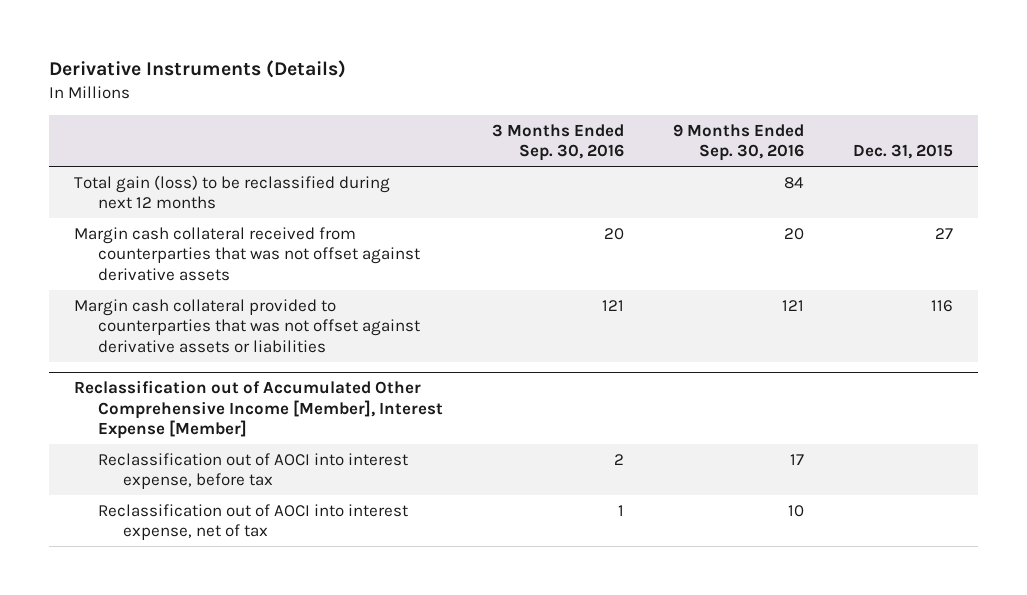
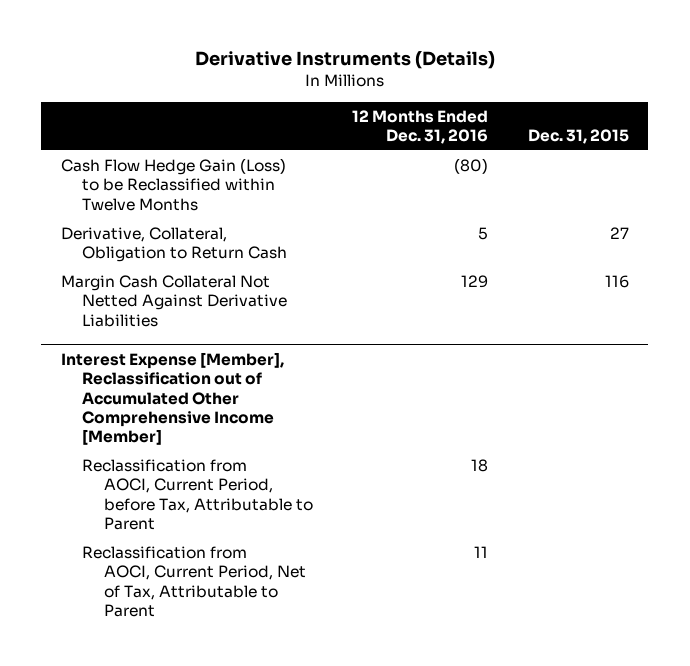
[492,123,625,162] 3 Months Ended Sep. 30, 2016 -> none
[673,123,805,162] 9 Months Ended Sep. 30, 2016 -> none
none -> [352,109,489,145] 12 Months Ended Dec. 31, 2016
[73,174,390,210] Total gain (loss) to be reclassified during next 12 months -> [60,158,286,211] Cash Flow Hedge Gain (Loss) to be Reclassified within Twelve Months
[73,226,421,281] Margin cash collateral received from counterparties that was not offset against derivative assets -> [60,227,288,263] Derivative, Collateral, Obligation to Return Cash
[73,298,421,353] Margin cash collateral provided to counterparties that was not offset against derivative assets or liabilities -> [60,275,288,327] Margin Cash Collateral Not Netted Against Derivative Liabilities
[73,379,444,440] Reclassification out of Accumulated Other Comprehensive Income [Member], Interest Expense [Member] -> [60,351,284,446] Interest Expense [Member], Reclassification out of Accumulated Other Comprehensive Income [Member]
[98,452,409,490] Reclassification out of AOCI into interest expense, before tax -> [82,459,313,531] Reclassification from AOCI, Current Period, before Tax, Attributable to Parent
[98,503,409,541] Reclassification out of AOCI into interest expense, net of tax -> [82,546,306,618] Reclassification from AOCI, Current Period, Net of Tax, Attributable to Parent

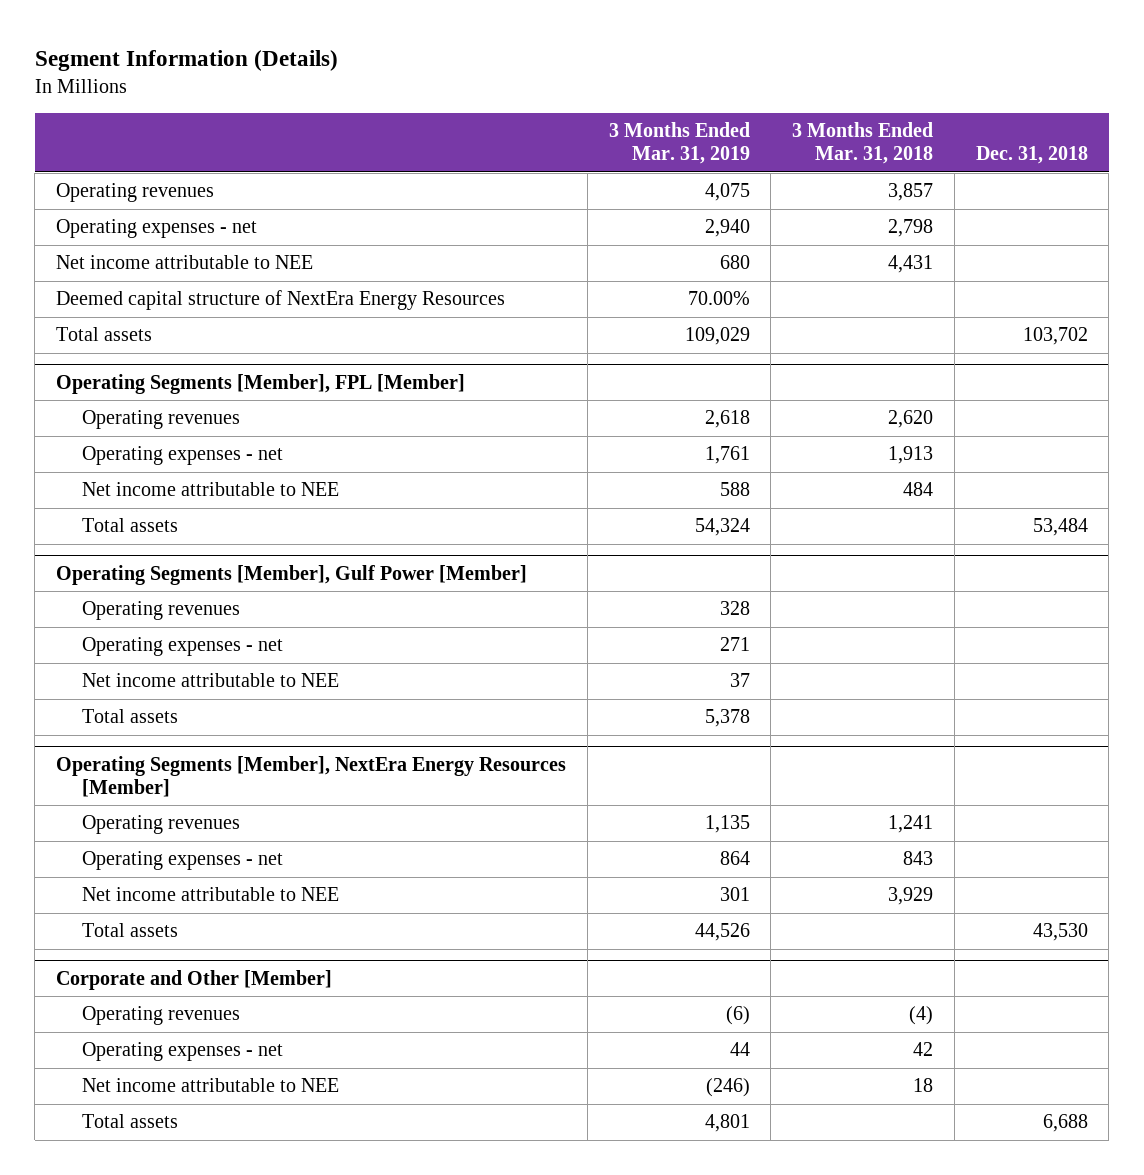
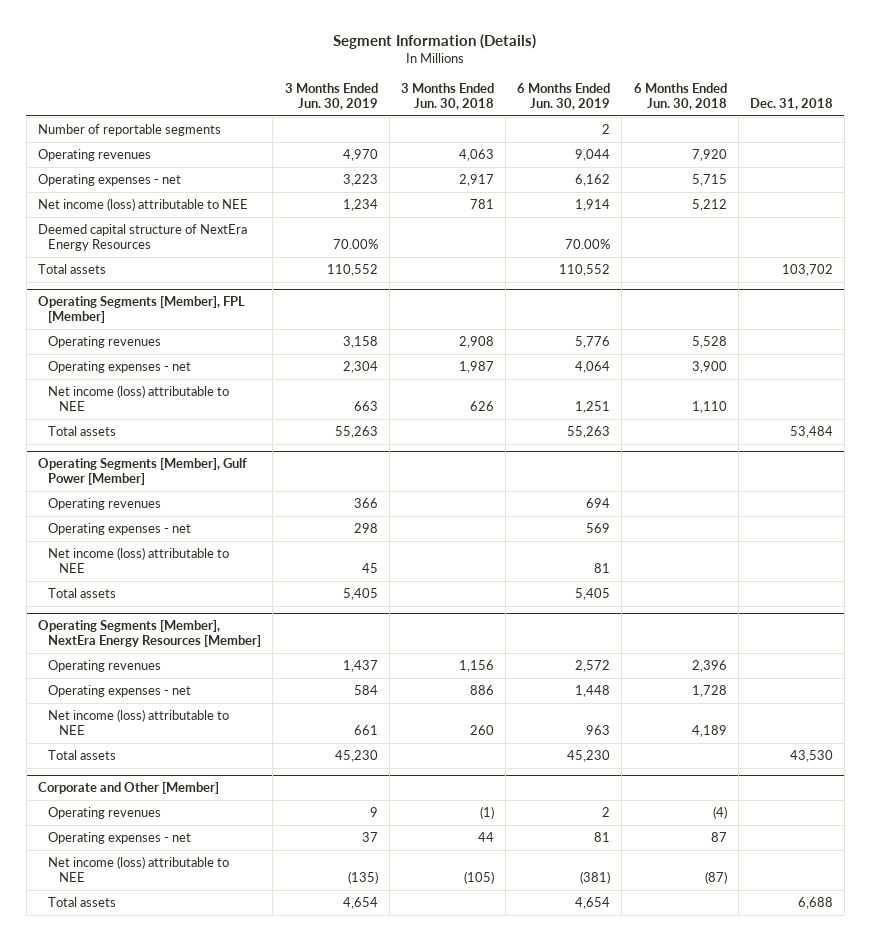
[608,122,750,165] 3 Months Ended Mar. 31, 2019 -> none
[792,122,934,165] 3 Months Ended Mar. 31, 2018 -> none
none -> [284,82,378,110] 3 Months Ended Jun. 30, 2019
none -> [400,82,494,110] 3 Months Ended Jun. 30, 2018
none -> [517,82,611,110] 6 Months Ended Jun. 30, 2019
none -> [633,82,727,110] 6 Months Ended Jun. 30, 2018
none -> [37,123,221,136] Number of reportable segments
[56,255,314,270] Net income attributable to NEE -> [37,197,248,211] Net income (loss) attributable to NEE
[82,482,340,497] Net income attributable to NEE -> [48,384,230,411] Net income (loss) attributable to NEE
[82,673,340,688] Net income attributable to NEE -> [48,546,230,573] Net income (loss) attributable to NEE
[82,887,340,902] Net income attributable to NEE -> [48,708,230,735] Net income (loss) attributable to NEE
[82,1078,340,1093] Net income attributable to NEE -> [48,855,230,882] Net income (loss) attributable to NEE

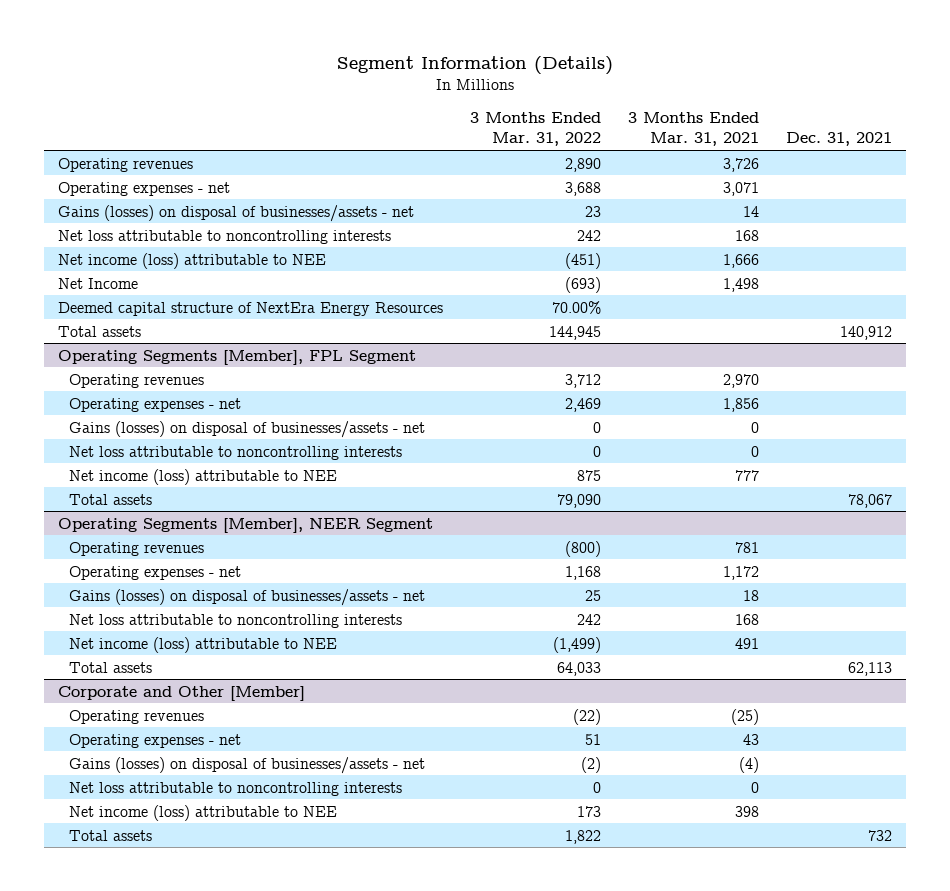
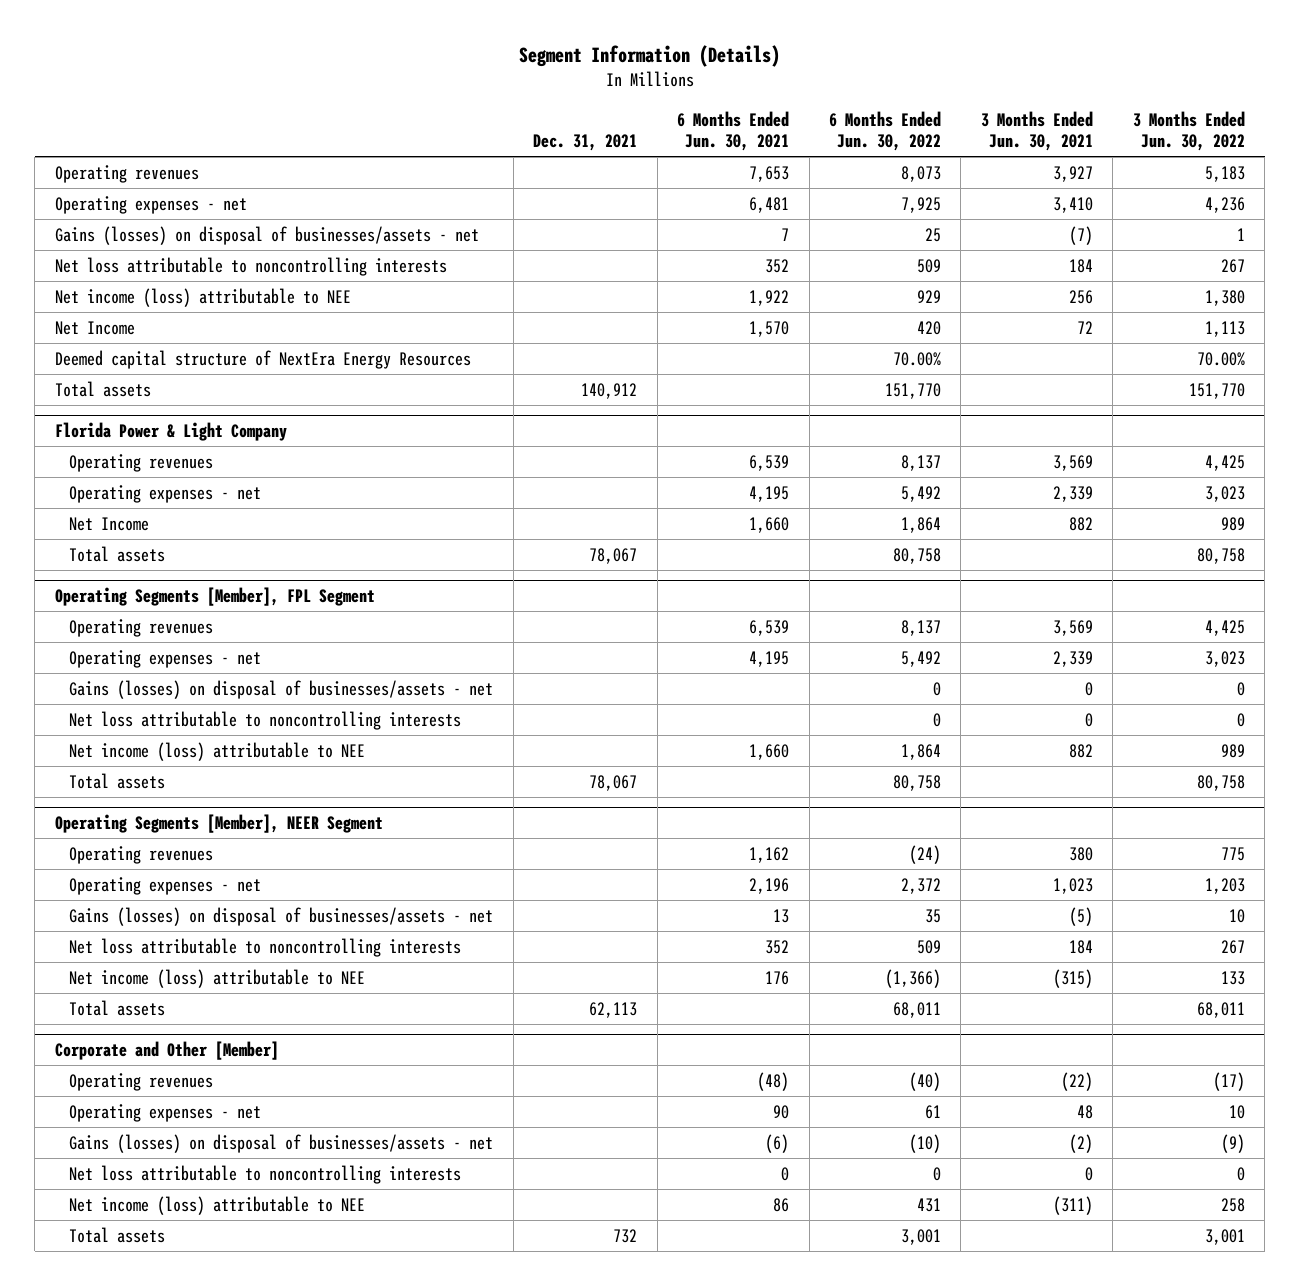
[469,112,601,147] 3 Months Ended Mar. 31, 2022 -> none
[628,112,760,147] 3 Months Ended Mar. 31, 2021 -> none
none -> [677,110,790,151] 6 Months Ended Jun. 30, 2021
none -> [828,110,941,151] 6 Months Ended Jun. 30, 2022
none -> [980,110,1093,151] 3 Months Ended Jun. 30, 2021
none -> [1132,110,1245,151] 3 Months Ended Jun. 30, 2022
none -> [54,422,287,442] Florida Power & Light Company
none -> [69,453,214,472] Operating revenues
none -> [69,484,262,503] Operating expenses - net
none -> [69,516,150,531] Net Income
none -> [69,545,166,562] Total assets

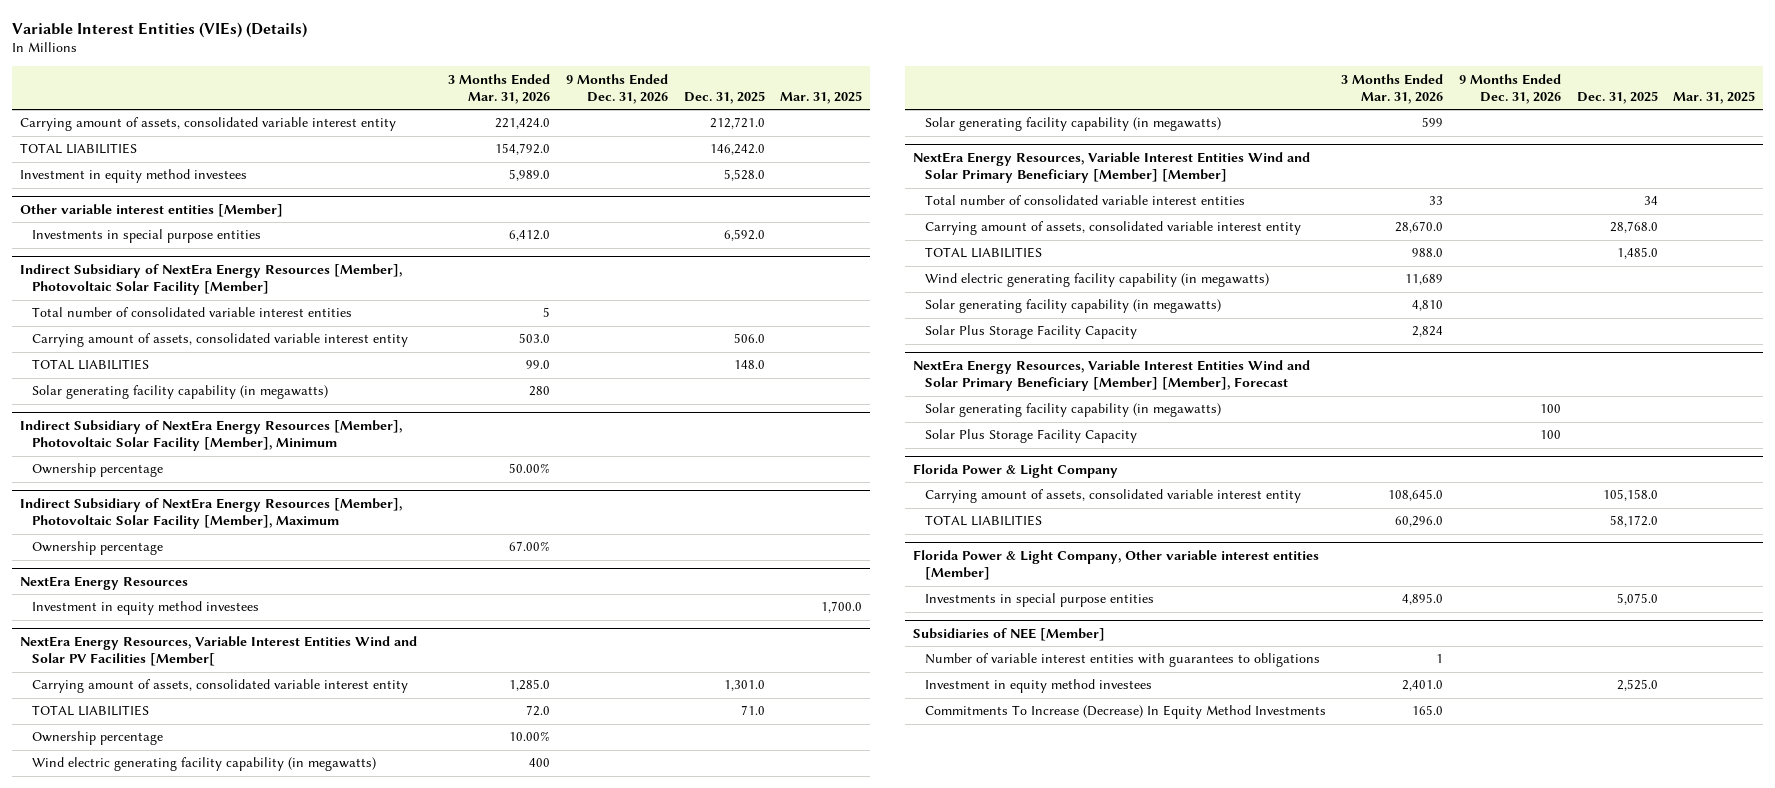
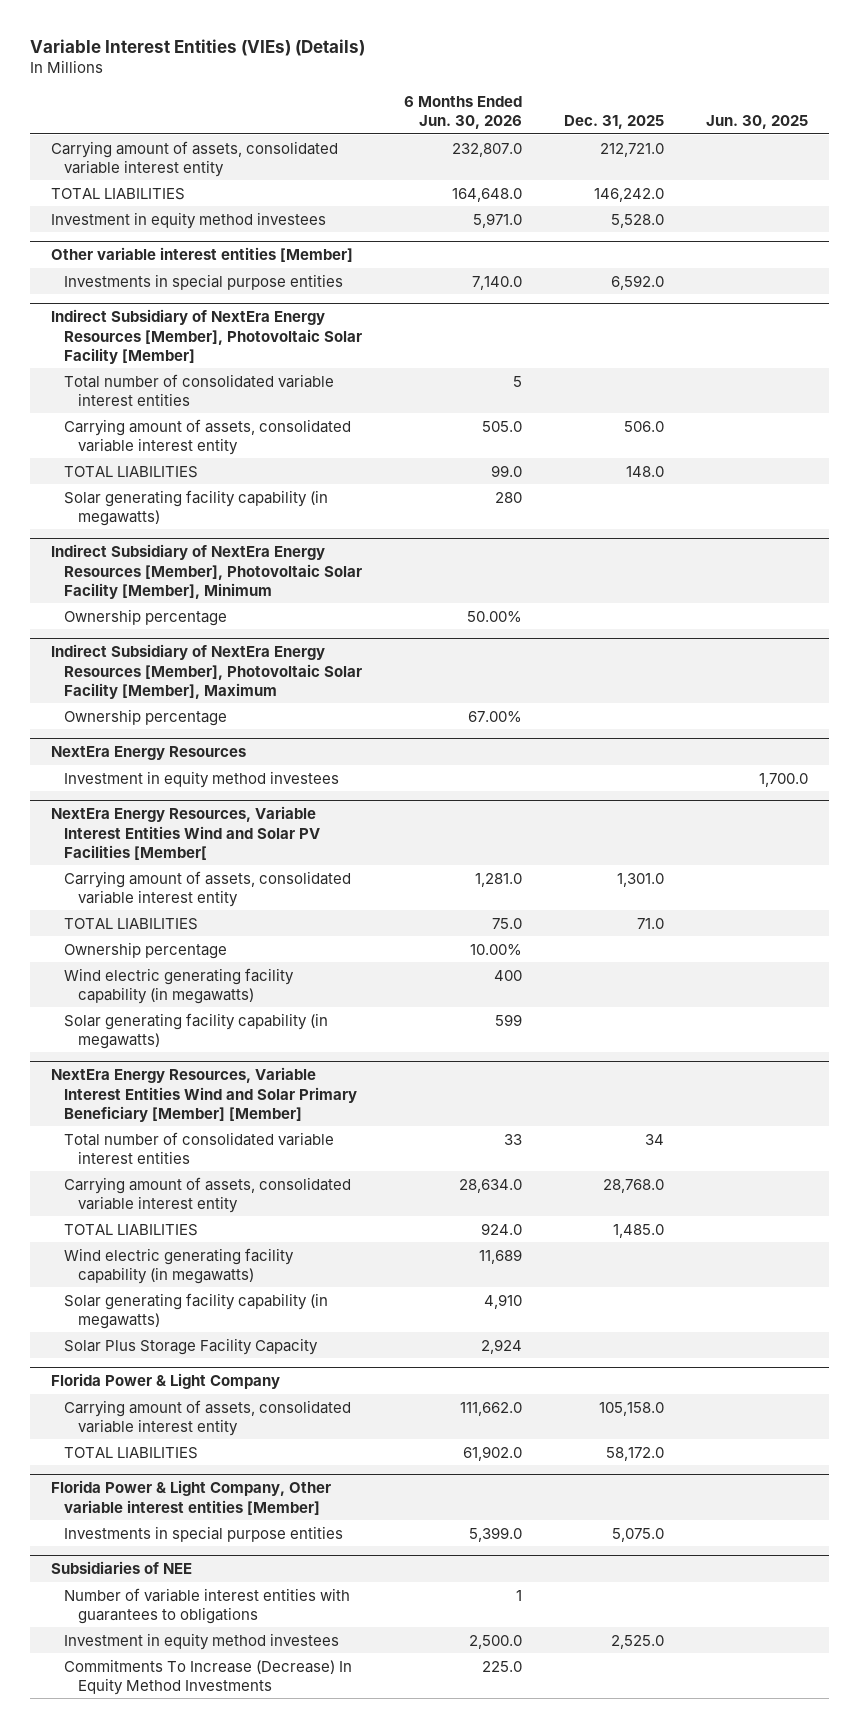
[448,73,551,105] 3 Months Ended Mar. 31, 2026 -> none
[565,73,668,105] 9 Months Ended Dec. 31, 2026 -> none
[780,91,863,105] Mar. 31, 2025 -> none
none -> [404,95,523,130] 6 Months Ended Jun. 30, 2026
none -> [706,115,809,130] Jun. 30, 2025
[912,360,1310,392] NextEra Energy Resources, Variable Interest Entities Wind and Solar Primary Beneficiary [Member] [Member], Forecast -> none
[924,403,1221,418] Solar generating facility capability (in megawatts) -> none
[924,429,1137,444] Solar Plus Storage Facility Capacity -> none
[912,628,1105,642] Subsidiaries of NEE [Member] -> [50,1561,192,1575] Subsidiaries of NEE

